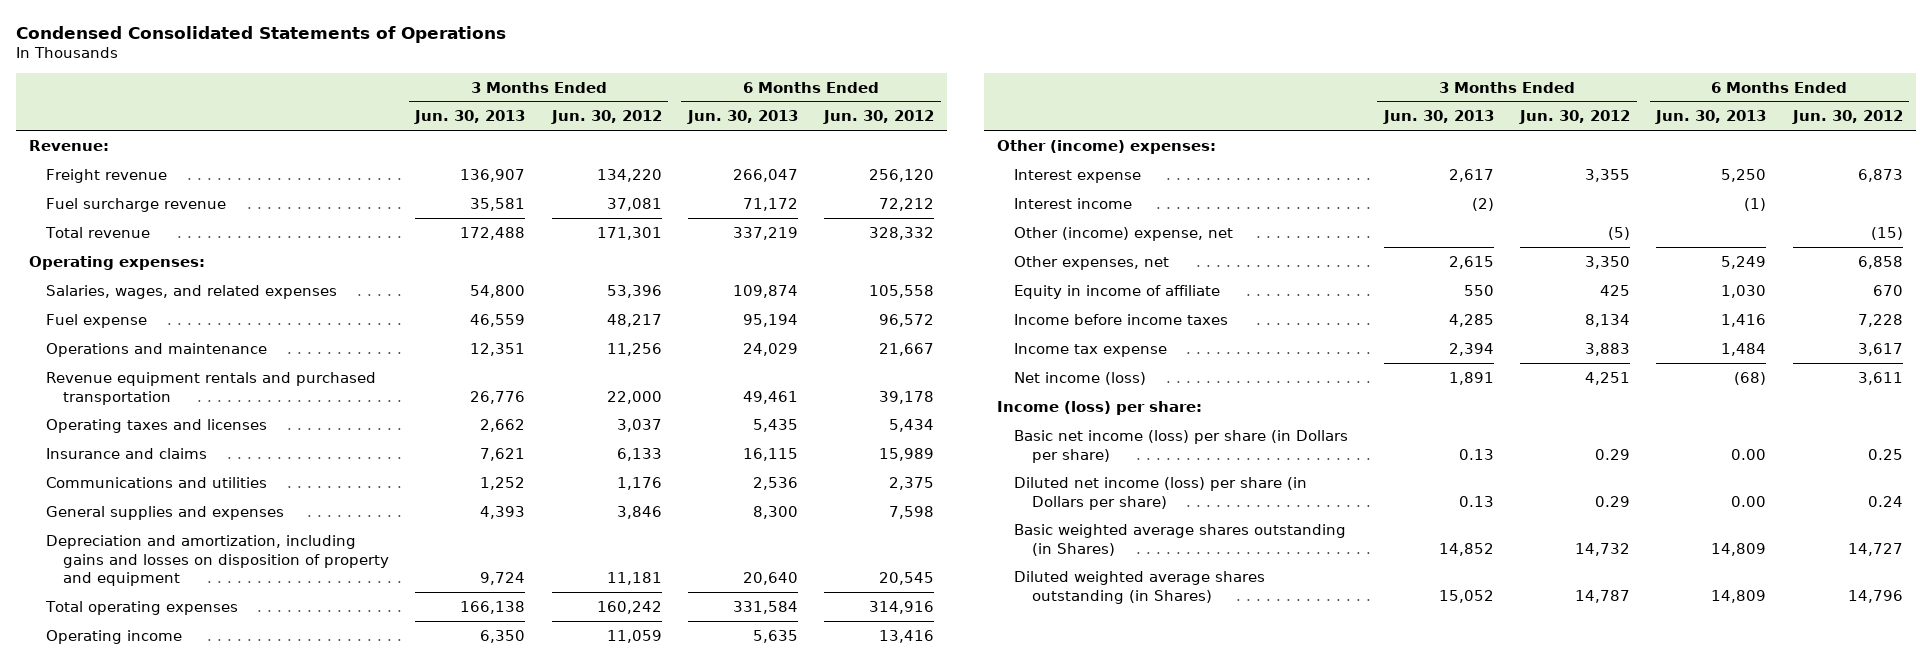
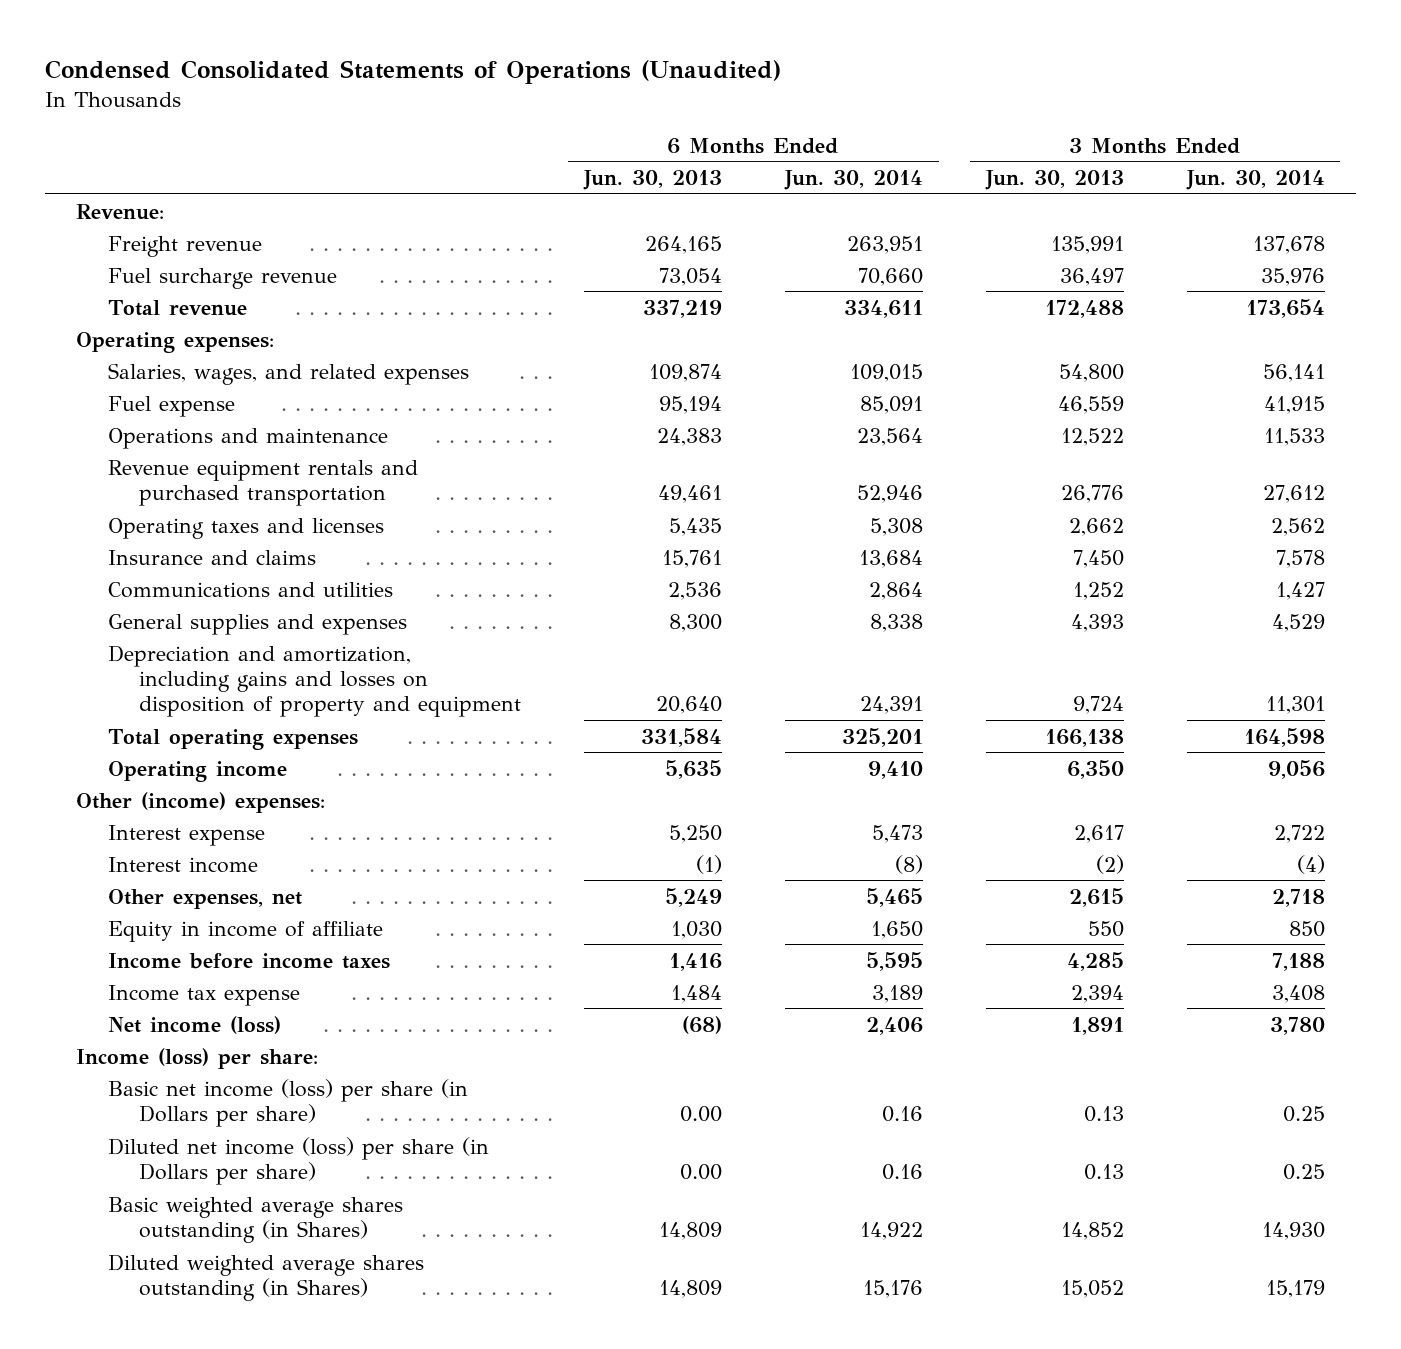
[15,25,506,43] Condensed Consolidated Statements of Operations -> [44,60,781,85] Condensed Consolidated Statements of Operations (Unaudited)
[550,110,662,125] Jun. 30, 2012 -> none
[823,110,935,125] Jun. 30, 2012 -> none
none -> [783,169,923,190] Jun. 30, 2014
none -> [1185,169,1325,190] Jun. 30, 2014
[460,168,526,182] 136,907 -> [1050,235,1124,254] 135,991
[732,168,798,182] 266,047 -> [645,235,723,254] 264,165
[470,197,526,211] 35,581 -> [1059,267,1124,286] 36,497
[742,197,798,211] 71,172 -> [659,267,723,286] 73,054
[470,342,526,356] 12,351 -> [1060,427,1124,446] 12,522
[742,342,798,356] 24,029 -> [657,427,723,446] 24,383
[480,447,526,461] 7,621 -> [1072,549,1124,568] 7,450
[742,447,798,461] 16,115 -> [662,549,723,568] 15,761
[1014,226,1234,241] Other (income) expense, net -> none

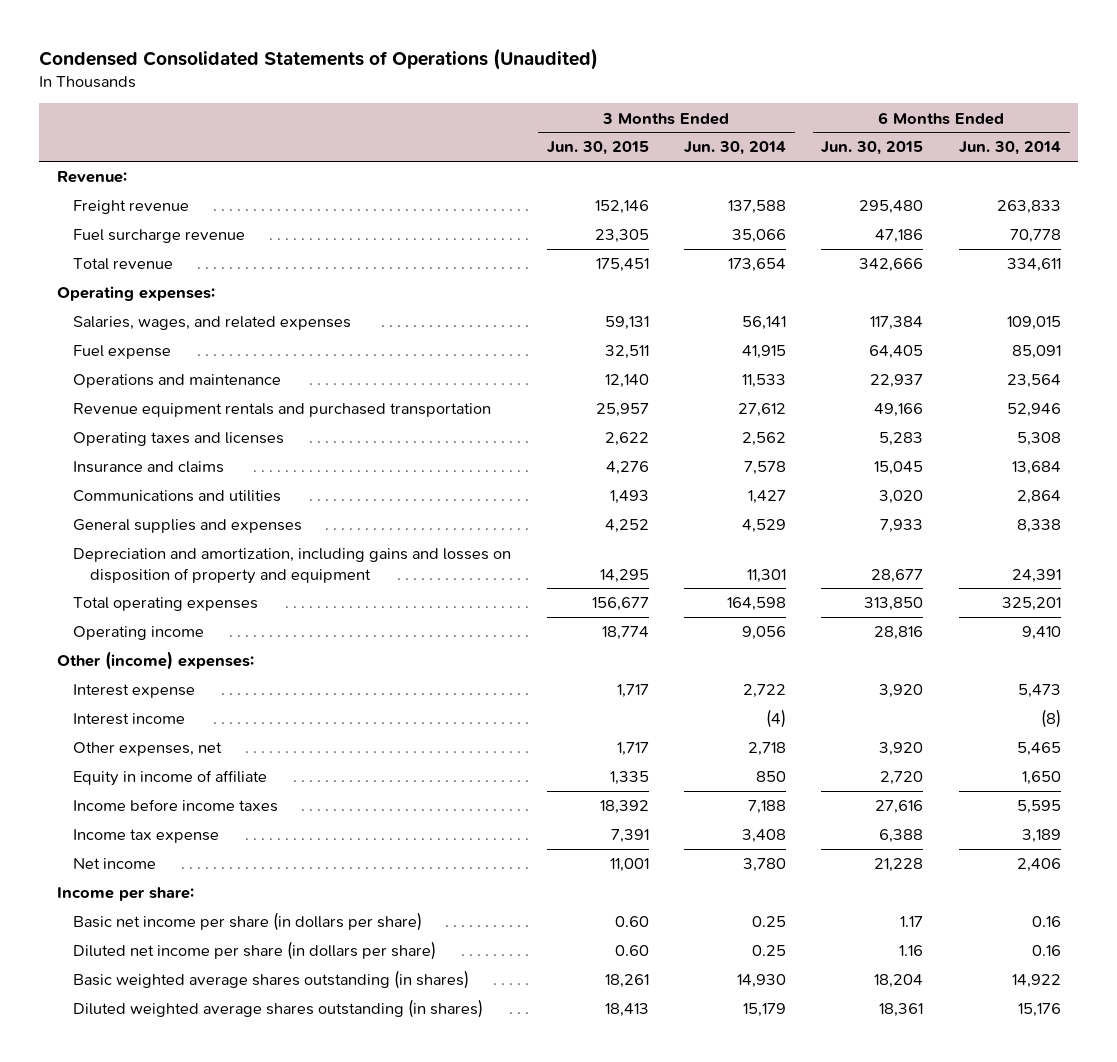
[583,169,723,190] Jun. 30, 2013 -> none
[984,169,1124,190] Jun. 30, 2013 -> none
none -> [546,141,649,156] Jun. 30, 2015
none -> [821,141,924,156] Jun. 30, 2015
[846,235,923,254] 263,951 -> [996,200,1061,215] 263,833
[1252,235,1325,254] 137,678 -> [728,200,787,215] 137,588
[857,267,923,286] 70,660 -> [1009,229,1061,244] 70,778
[1260,267,1325,286] 35,976 -> [732,229,787,244] 35,066
[107,1015,281,1034] Net income (loss) -> [73,858,157,870] Net income
[76,1047,319,1069] Income (loss) per share: -> [56,887,194,902] Income per share:
[107,1078,468,1127] Basic net income (loss) per share (in Dollars per share) -> [73,912,423,932] Basic net income per share (in dollars per share)
[107,1136,489,1185] Diluted net income (loss) per share (in Dollars per share) -> [73,941,437,961] Diluted net income per share (in dollars per share)
[107,1196,403,1243] Basic weighted average shares outstanding (in Shares) -> [73,970,470,990] Basic weighted average shares outstanding (in shares)
[107,1253,424,1301] Diluted weighted average shares outstanding (in Shares) -> [73,999,484,1019] Diluted weighted average shares outstanding (in shares)

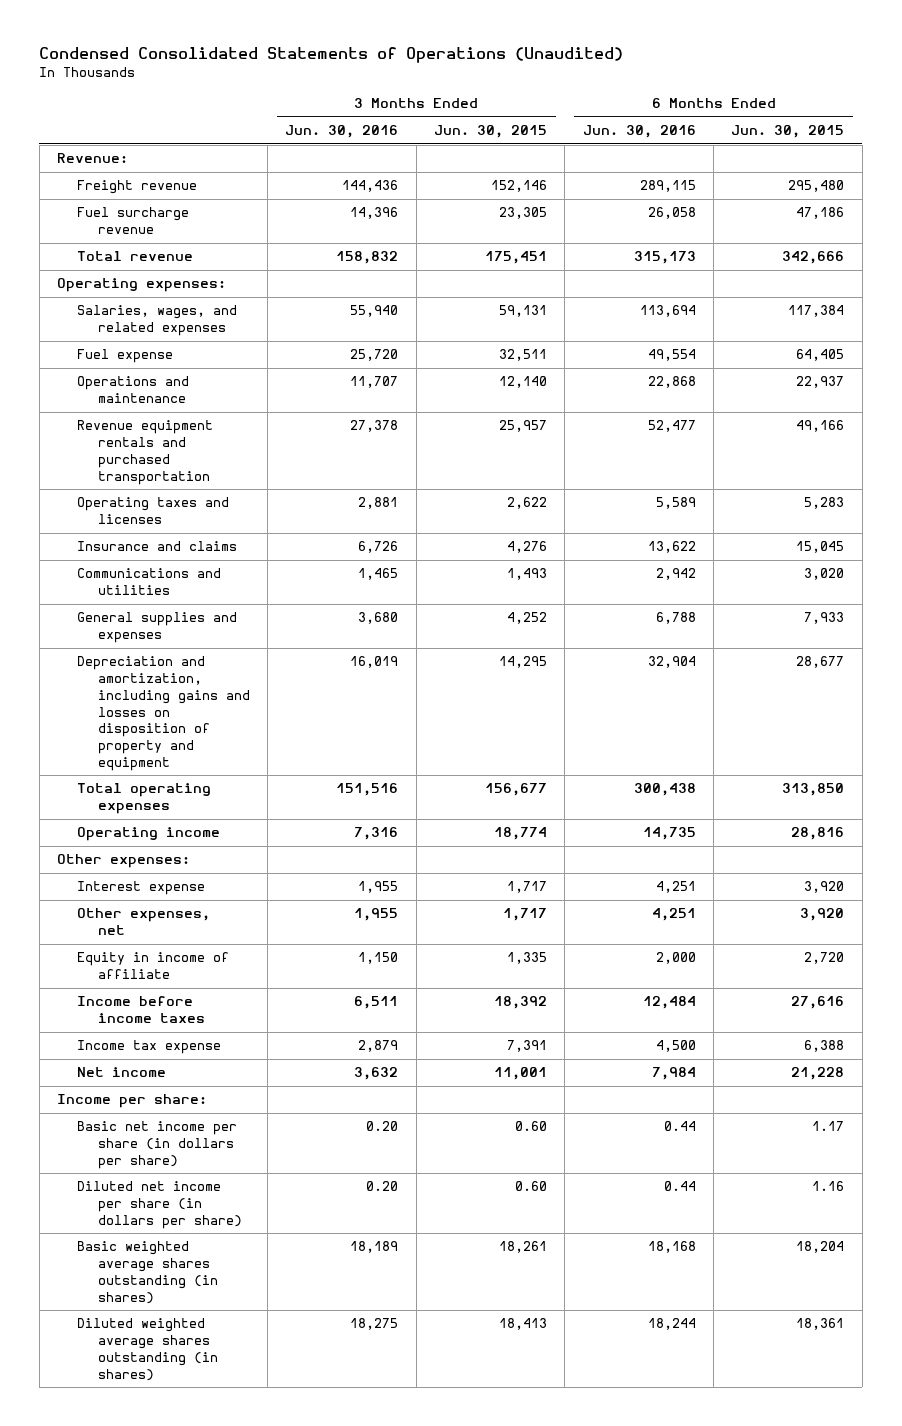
[684,141,787,156] Jun. 30, 2014 -> none
[958,141,1061,156] Jun. 30, 2014 -> none
none -> [285,125,399,139] Jun. 30, 2016
none -> [582,125,696,139] Jun. 30, 2016
[56,651,254,671] Other (income) expenses: -> [57,854,191,869] Other expenses:
[73,713,186,726] Interest income -> none

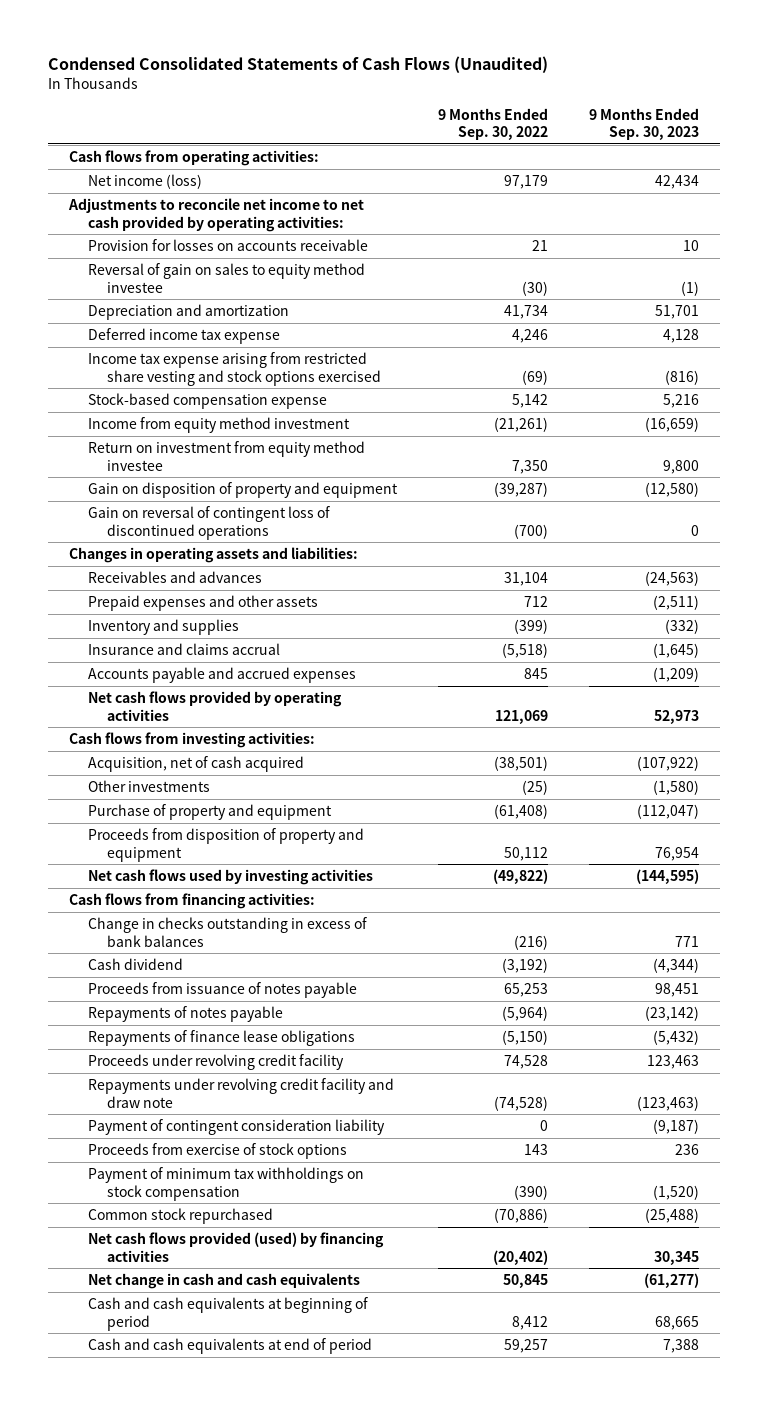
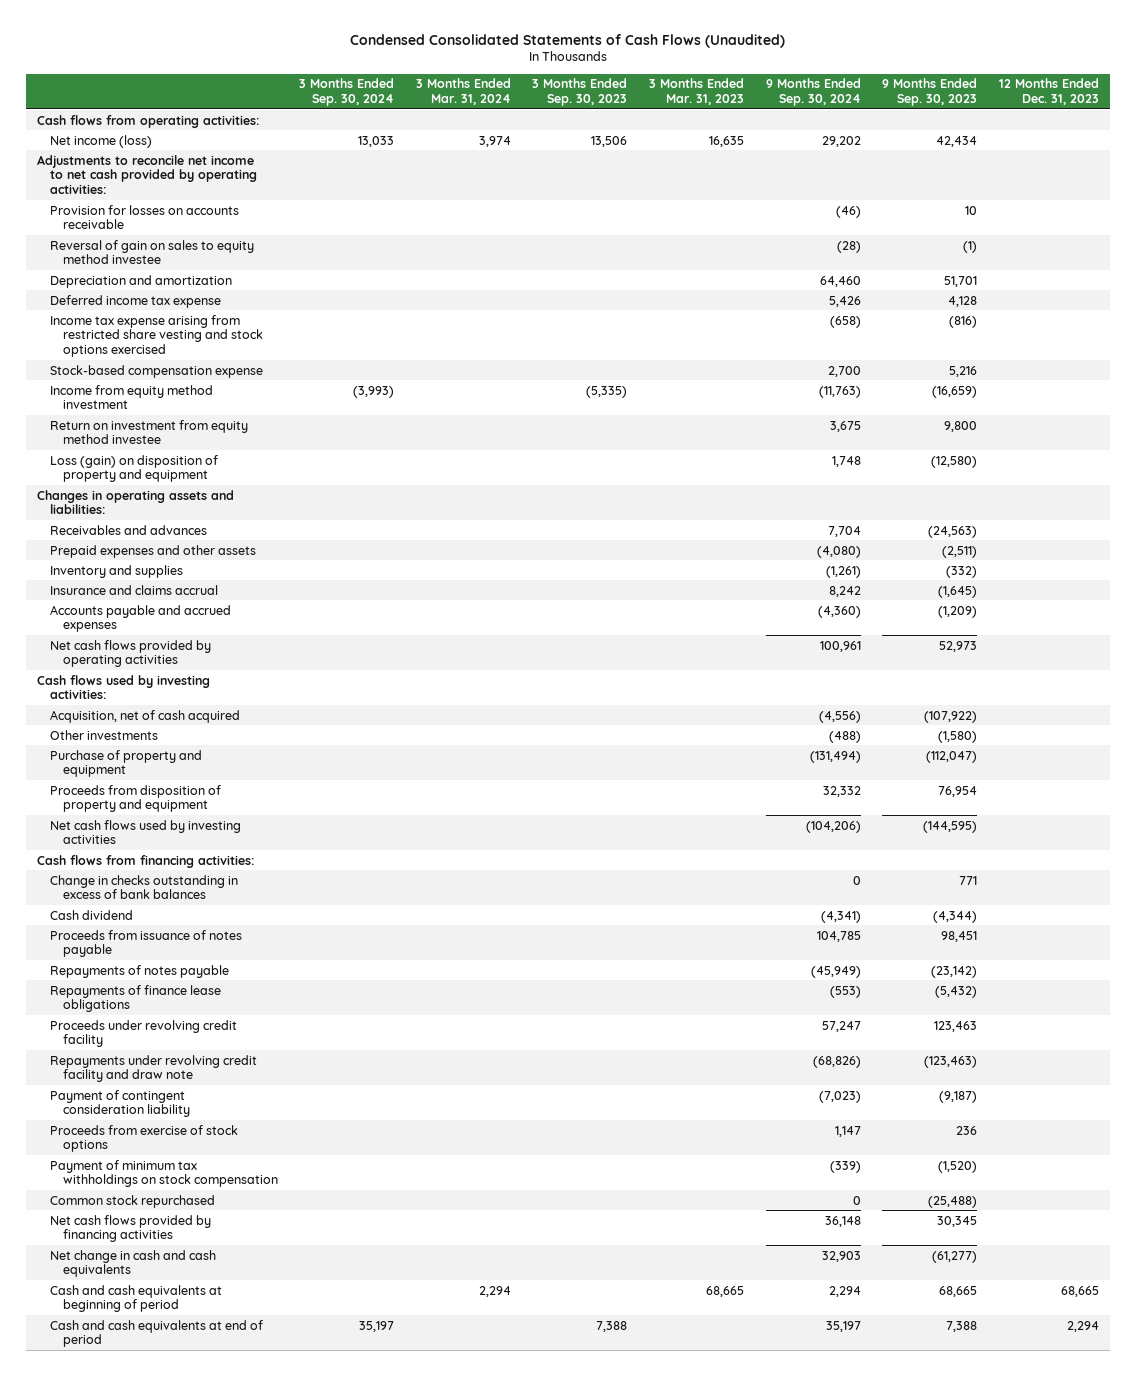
[438,107,549,141] 9 Months Ended Sep. 30, 2022 -> none
none -> [299,78,395,107] 3 Months Ended Sep. 30, 2024
none -> [415,78,511,106] 3 Months Ended Mar. 31, 2024
none -> [532,78,628,107] 3 Months Ended Sep. 30, 2023
none -> [649,78,745,106] 3 Months Ended Mar. 31, 2023
none -> [765,78,861,107] 9 Months Ended Sep. 30, 2024
none -> [998,78,1099,106] 12 Months Ended Dec. 31, 2023
[87,505,330,540] Gain on reversal of contingent loss of discontinued operations -> none
[87,481,398,498] Gain on disposition of property and equipment -> [49,454,218,483] Loss (gain) on disposition of property and equipment
[68,731,315,748] Cash flows from investing activities: -> [36,674,210,700] Cash flows used by investing activities:
[87,1231,384,1262] Net cash flows provided (used) by financing activities -> [49,1214,211,1243] Net cash flows provided by financing activities

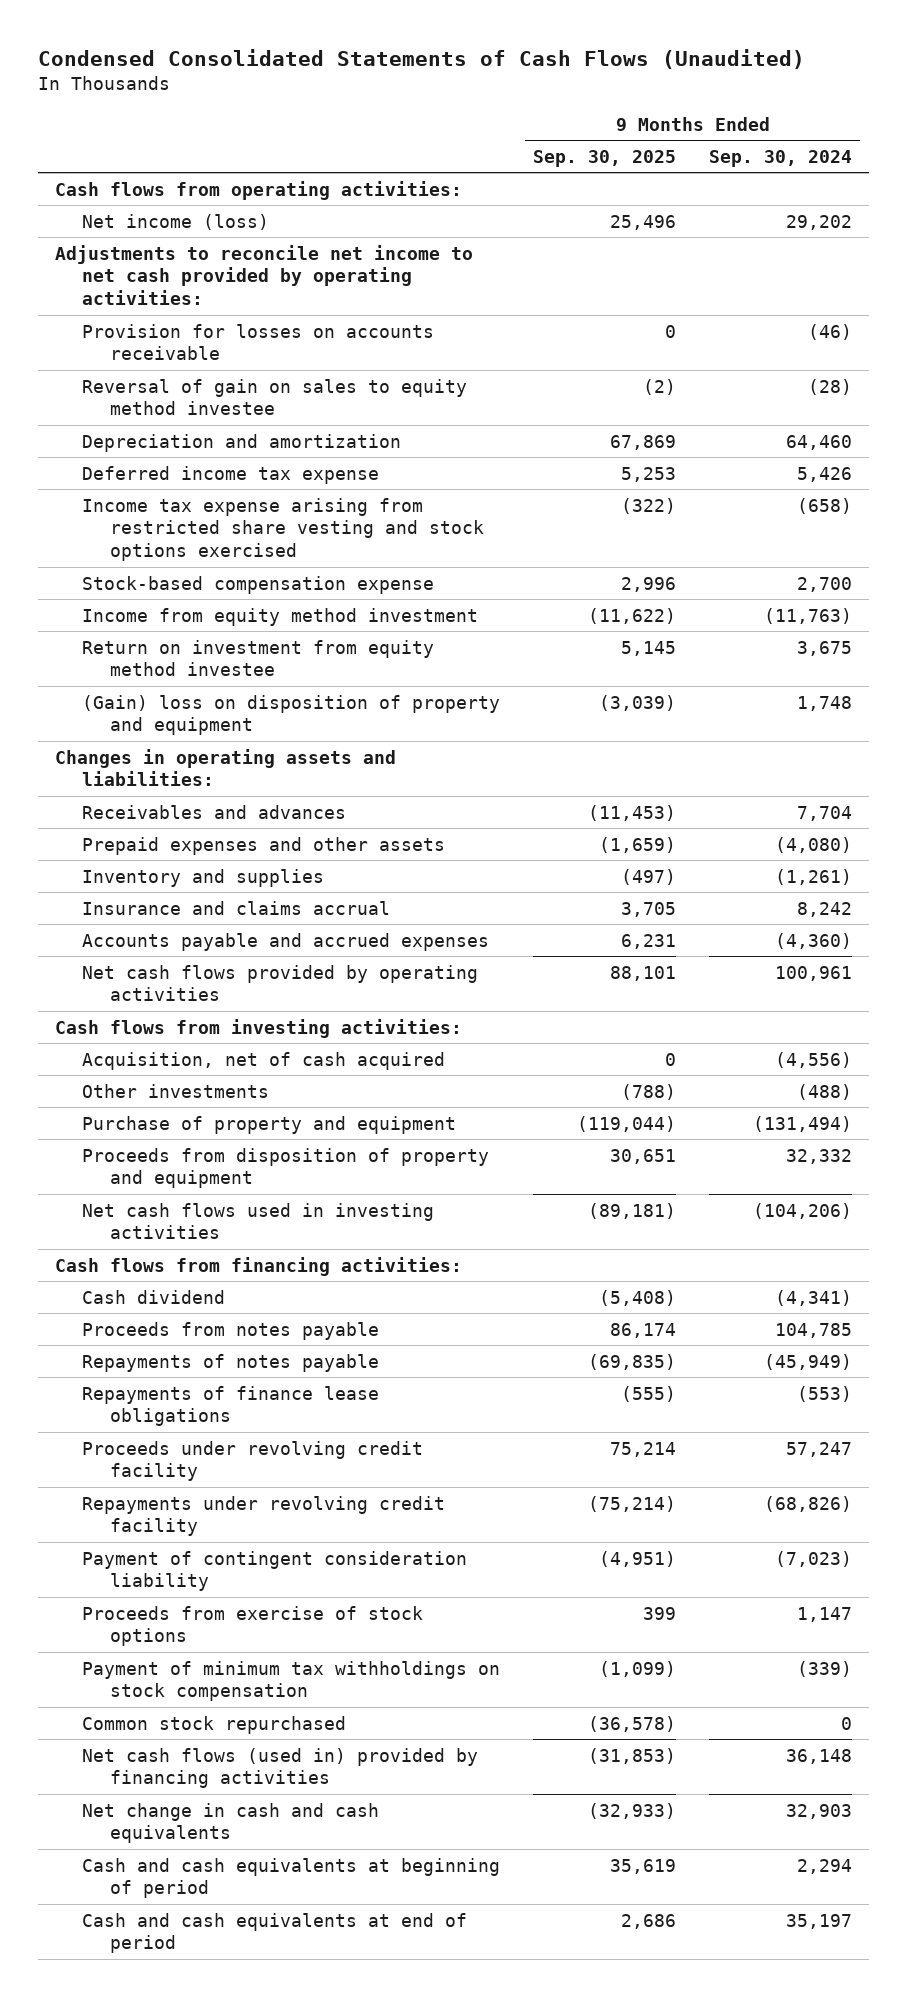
[299,78,395,107] 3 Months Ended Sep. 30, 2024 -> none
[415,78,511,106] 3 Months Ended Mar. 31, 2024 -> none
[532,78,628,107] 3 Months Ended Sep. 30, 2023 -> none
[649,78,745,106] 3 Months Ended Mar. 31, 2023 -> none
[882,78,978,107] 9 Months Ended Sep. 30, 2023 -> none
[998,78,1099,106] 12 Months Ended Dec. 31, 2023 -> none
none -> [533,149,677,167] Sep. 30, 2025
[49,454,218,483] Loss (gain) on disposition of property and equipment -> [82,694,501,736] (Gain) loss on disposition of property and equipment
[36,674,210,700] Cash flows used by investing activities: -> [54,1018,462,1038] Cash flows from investing activities:
[49,819,241,845] Net cash flows used by investing activities -> [82,1202,435,1240] Net cash flows used in investing activities
[49,874,238,900] Change in checks outstanding in excess of bank balances -> none
[49,929,242,958] Proceeds from issuance of notes payable -> [82,1321,380,1340] Proceeds from notes payable
[49,1054,257,1083] Repayments under revolving credit facility and draw note -> [82,1495,446,1537] Repayments under revolving credit facility
[49,1214,211,1243] Net cash flows provided by financing activities -> [82,1747,479,1789] Net cash flows (used in) provided by financing activities

